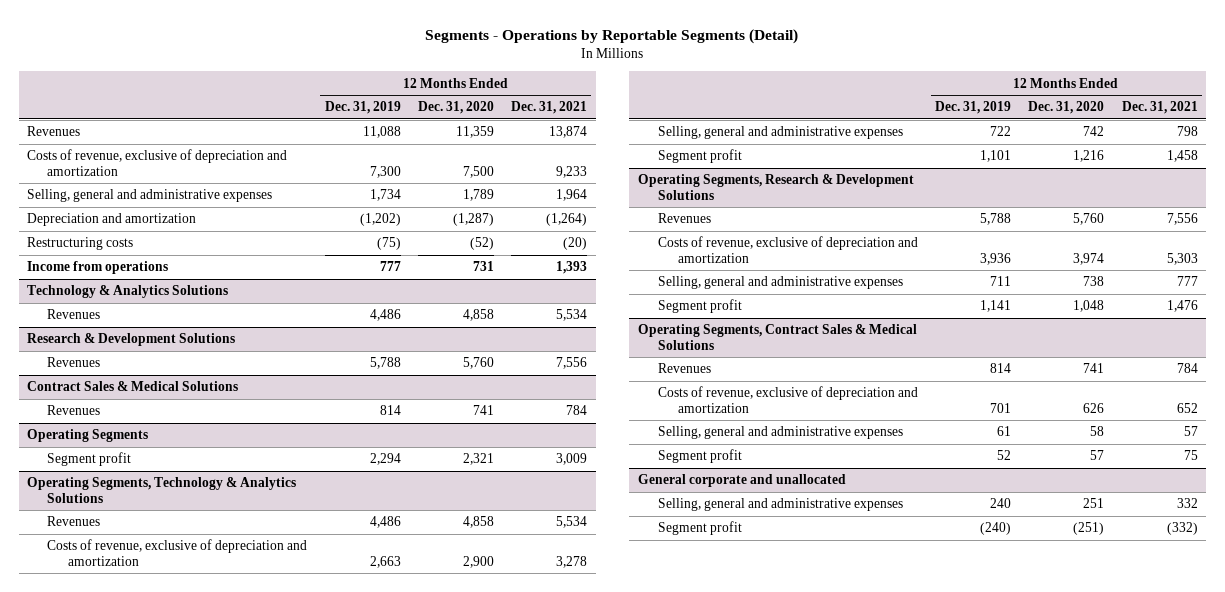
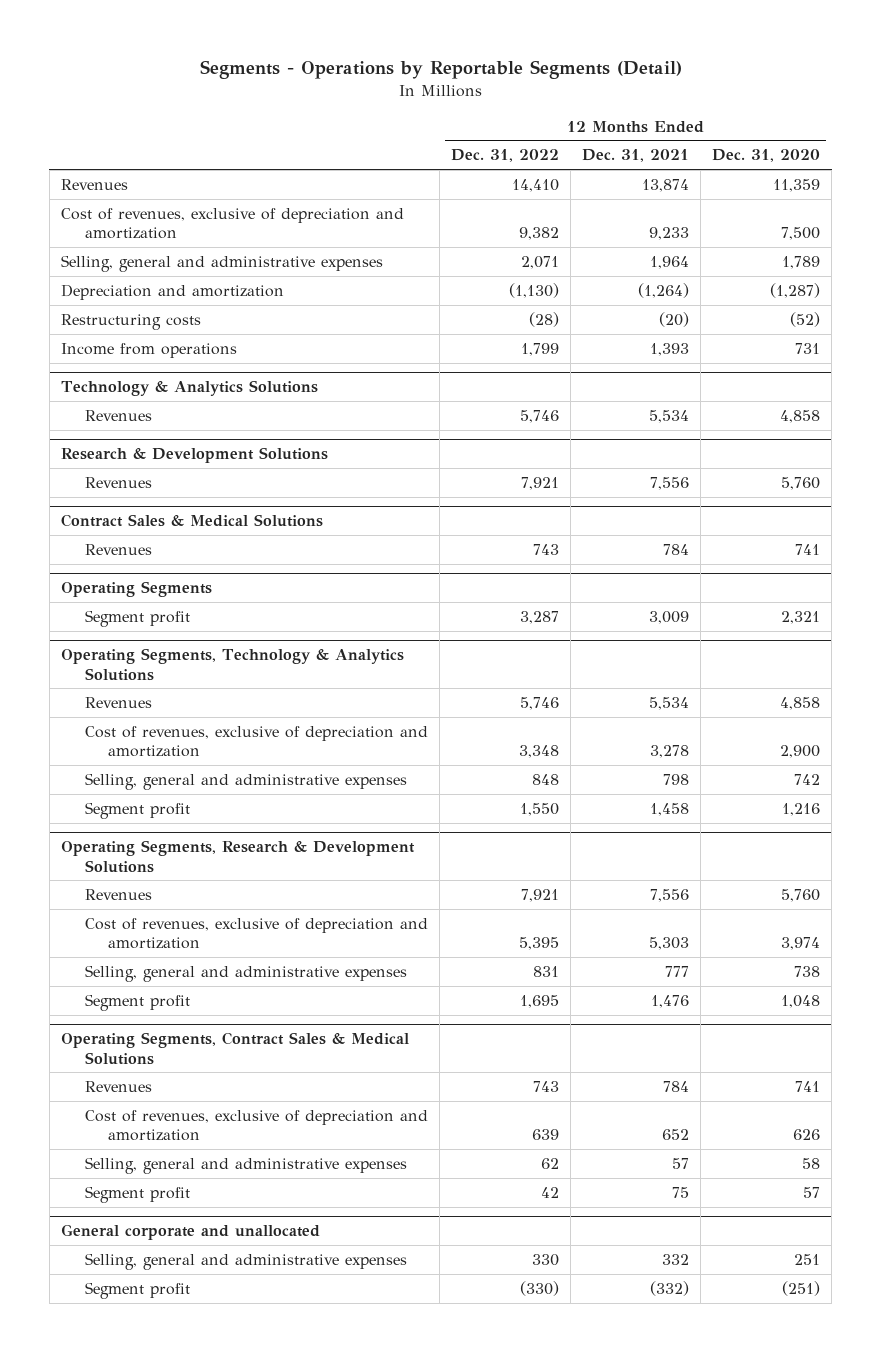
[324,101,401,115] Dec. 31, 2019 -> none
none -> [450,149,559,163] Dec. 31, 2022
[27,149,288,176] Costs of revenue, exclusive of depreciation and amortization -> [61,207,405,240] Cost of revenues, exclusive of depreciation and amortization
[47,539,308,566] Costs of revenue, exclusive of depreciation and amortization -> [84,725,428,758] Cost of revenues, exclusive of depreciation and amortization
[658,236,919,263] Costs of revenue, exclusive of depreciation and amortization -> [84,917,428,950] Cost of revenues, exclusive of depreciation and amortization
[658,386,919,413] Costs of revenue, exclusive of depreciation and amortization -> [84,1109,428,1142] Cost of revenues, exclusive of depreciation and amortization

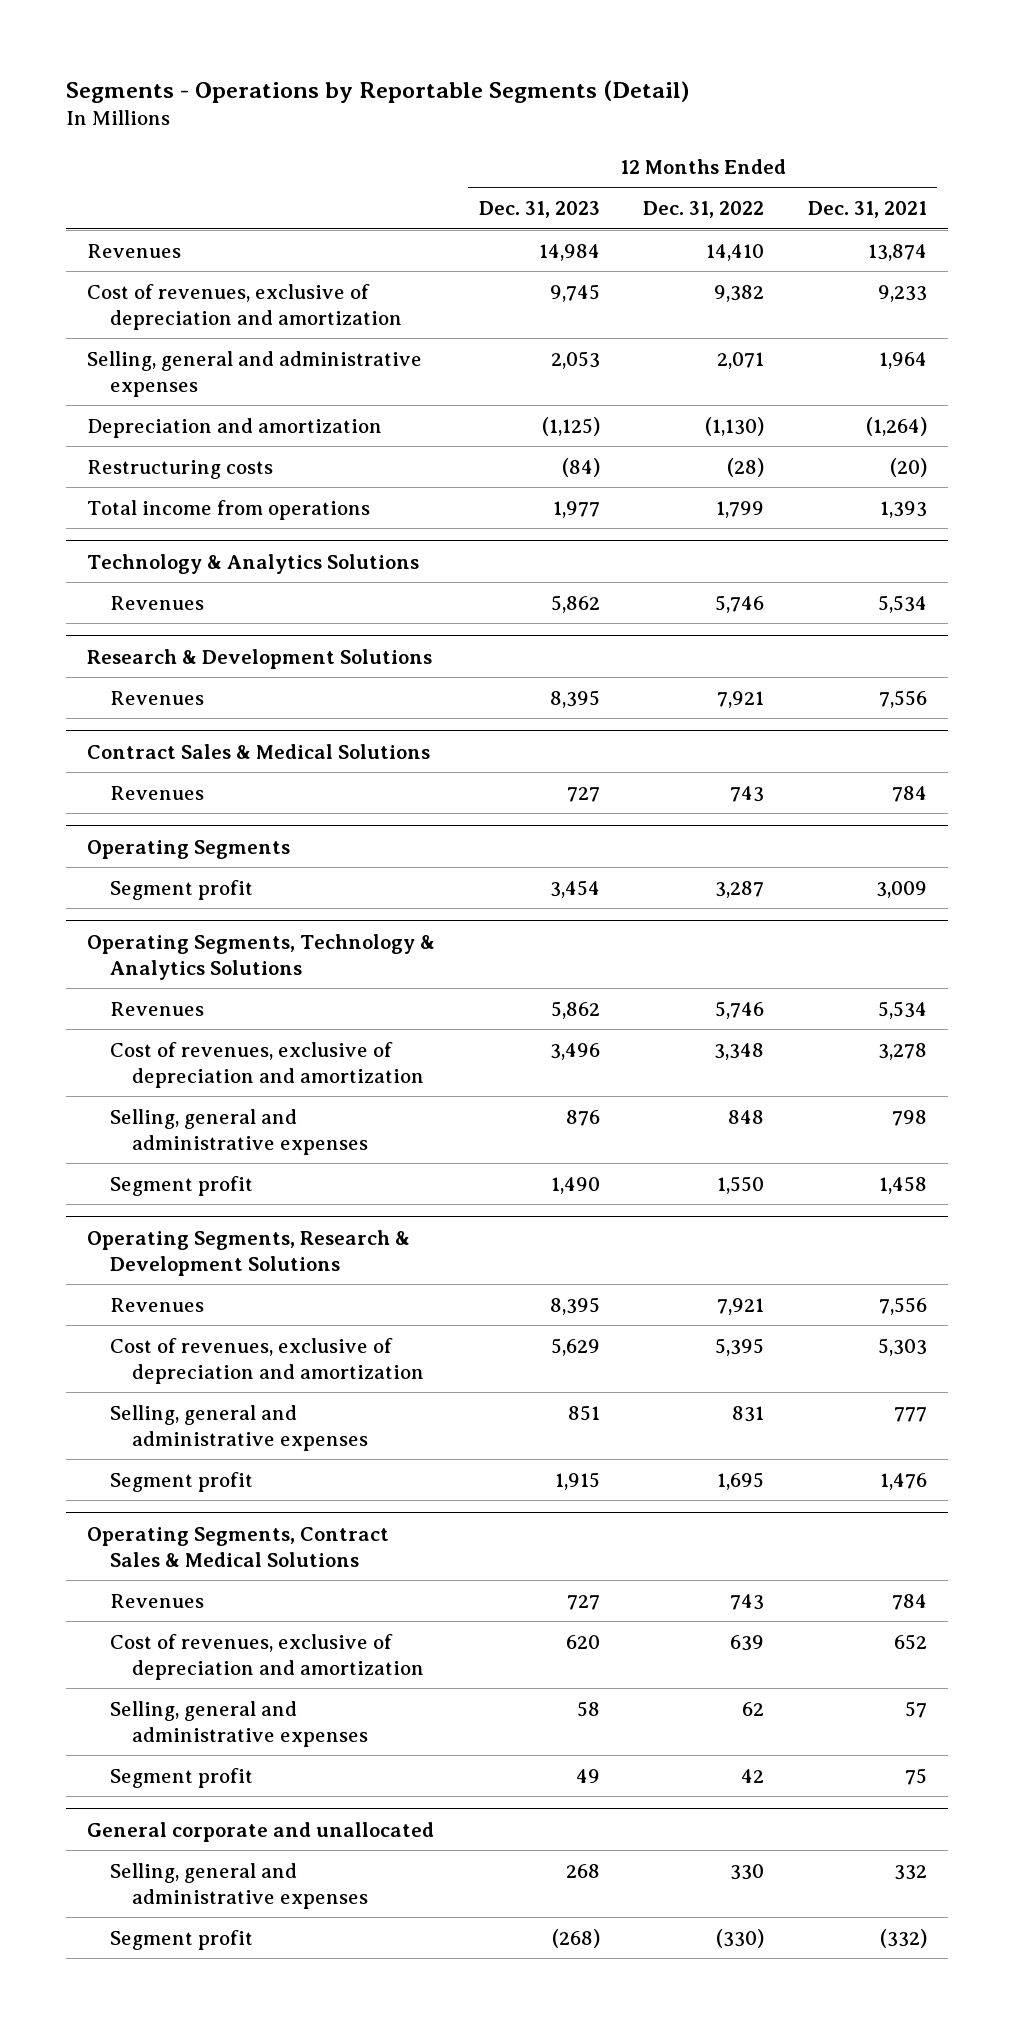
[712,149,821,163] Dec. 31, 2020 -> none
none -> [478,201,600,219] Dec. 31, 2023
[61,342,238,358] Income from operations -> [87,499,371,520] Total income from operations

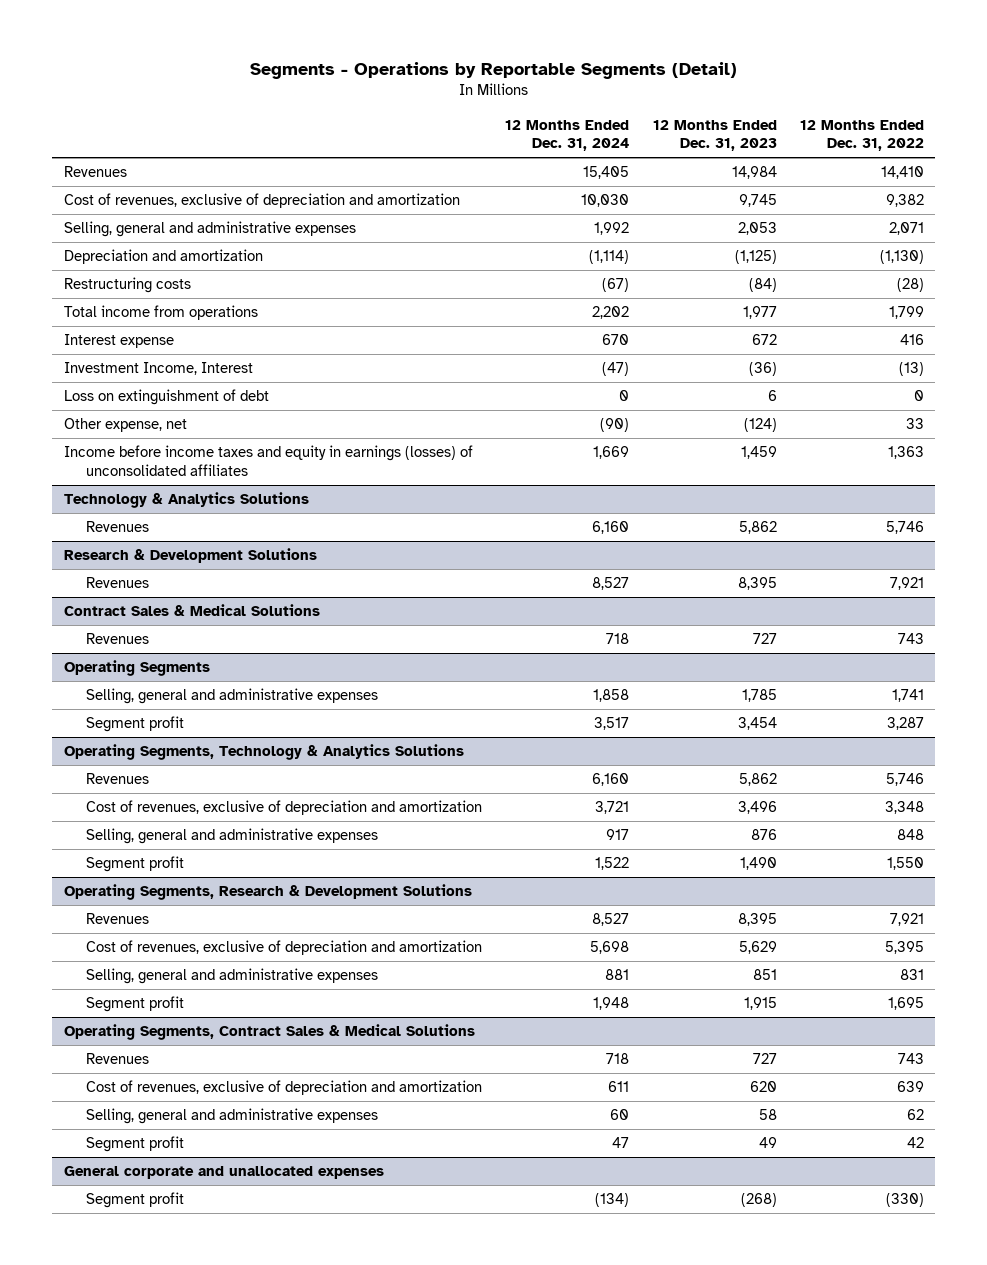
[807,201,927,219] Dec. 31, 2021 -> none
none -> [505,119,630,152] 12 Months Ended Dec. 31, 2024
none -> [63,334,174,349] Interest expense
none -> [63,362,253,376] Investment Income, Interest
none -> [63,389,269,406] Loss on extinguishment of debt
none -> [63,418,187,433] Other expense, net
none -> [63,445,473,476] Income before income taxes and equity in earnings (losses) of unconsolidated affiliates
none -> [86,688,379,705] Selling, general and administrative expenses
[109,1862,369,1909] Selling, general and administrative expenses -> none
[87,1821,435,1842] General corporate and unallocated -> [63,1166,384,1180] General corporate and unallocated expenses

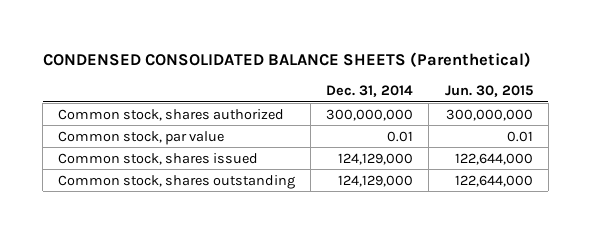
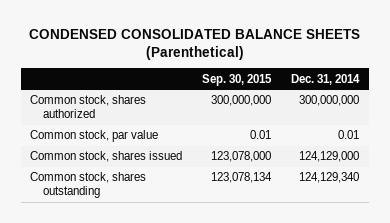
[444,85,533,98] Jun. 30, 2015 -> none
none -> [202,73,273,86] Sep. 30, 2015
[338,174,414,187] 124,129,000 -> [299,172,360,184] 124,129,340

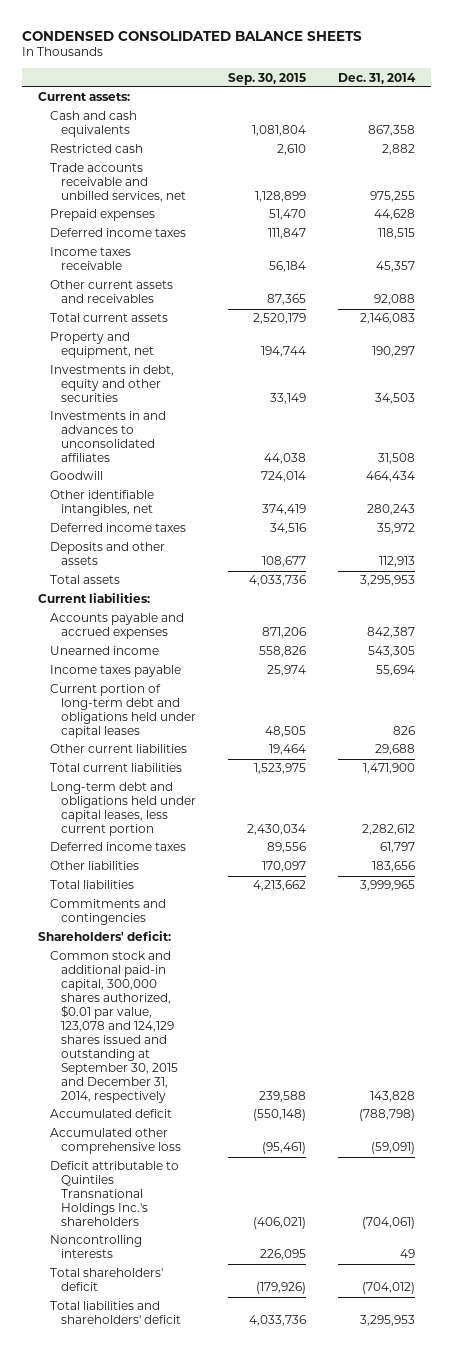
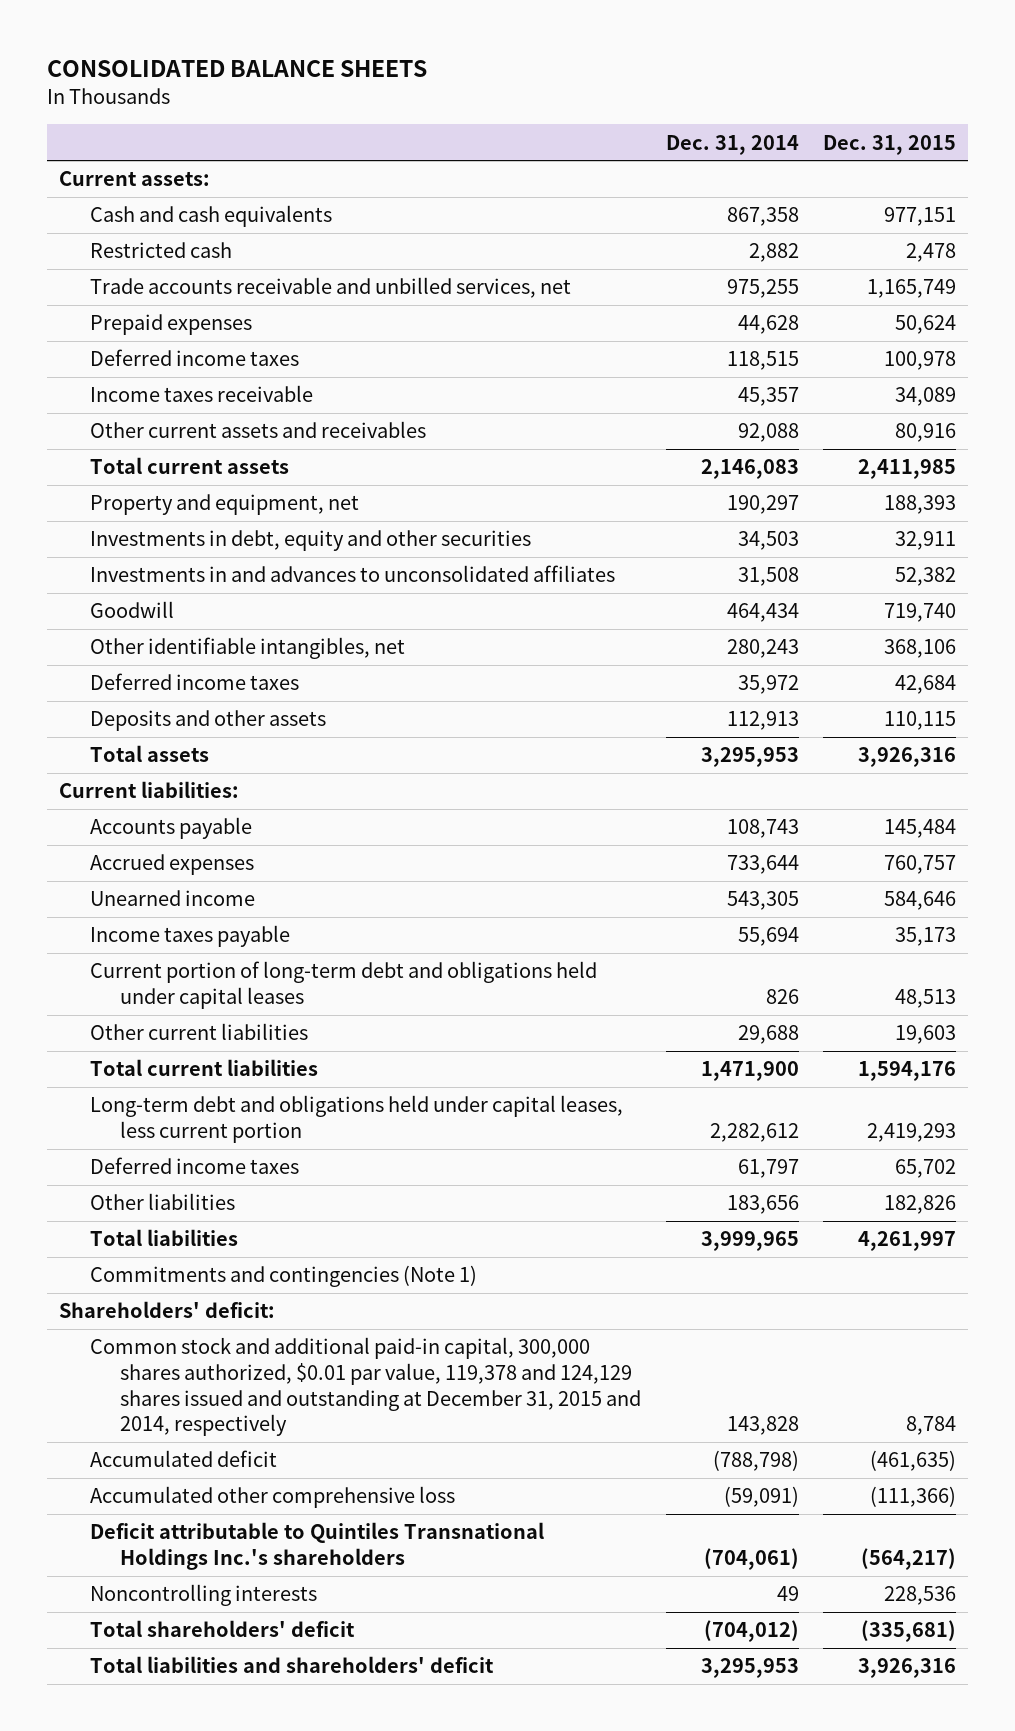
[22,30,363,41] CONDENSED CONSOLIDATED BALANCE SHEETS -> [46,60,427,78] CONSOLIDATED BALANCE SHEETS
[228,72,307,85] Sep. 30, 2015 -> none
none -> [823,134,957,155] Dec. 31, 2015
[49,613,184,640] Accounts payable and accrued expenses -> none
none -> [89,817,252,840] Accounts payable
none -> [89,854,254,876] Accrued expenses
[49,899,166,926] Commitments and contingencies -> [89,1265,477,1288] Commitments and contingencies (Note 1)
[49,951,179,1103] Common stock and additional paid-in capital, 300,000 shares authorized, $0.01 par value, 123,078 and 124,129 shares issued and outstanding at September 30, 2015 and December 31, 2014, respectively -> [89,1337,642,1437] Common stock and additional paid-in capital, 300,000 shares authorized, $0.01 par value, 119,378 and 124,129 shares issued and outstanding at December 31, 2015 and 2014, respectively

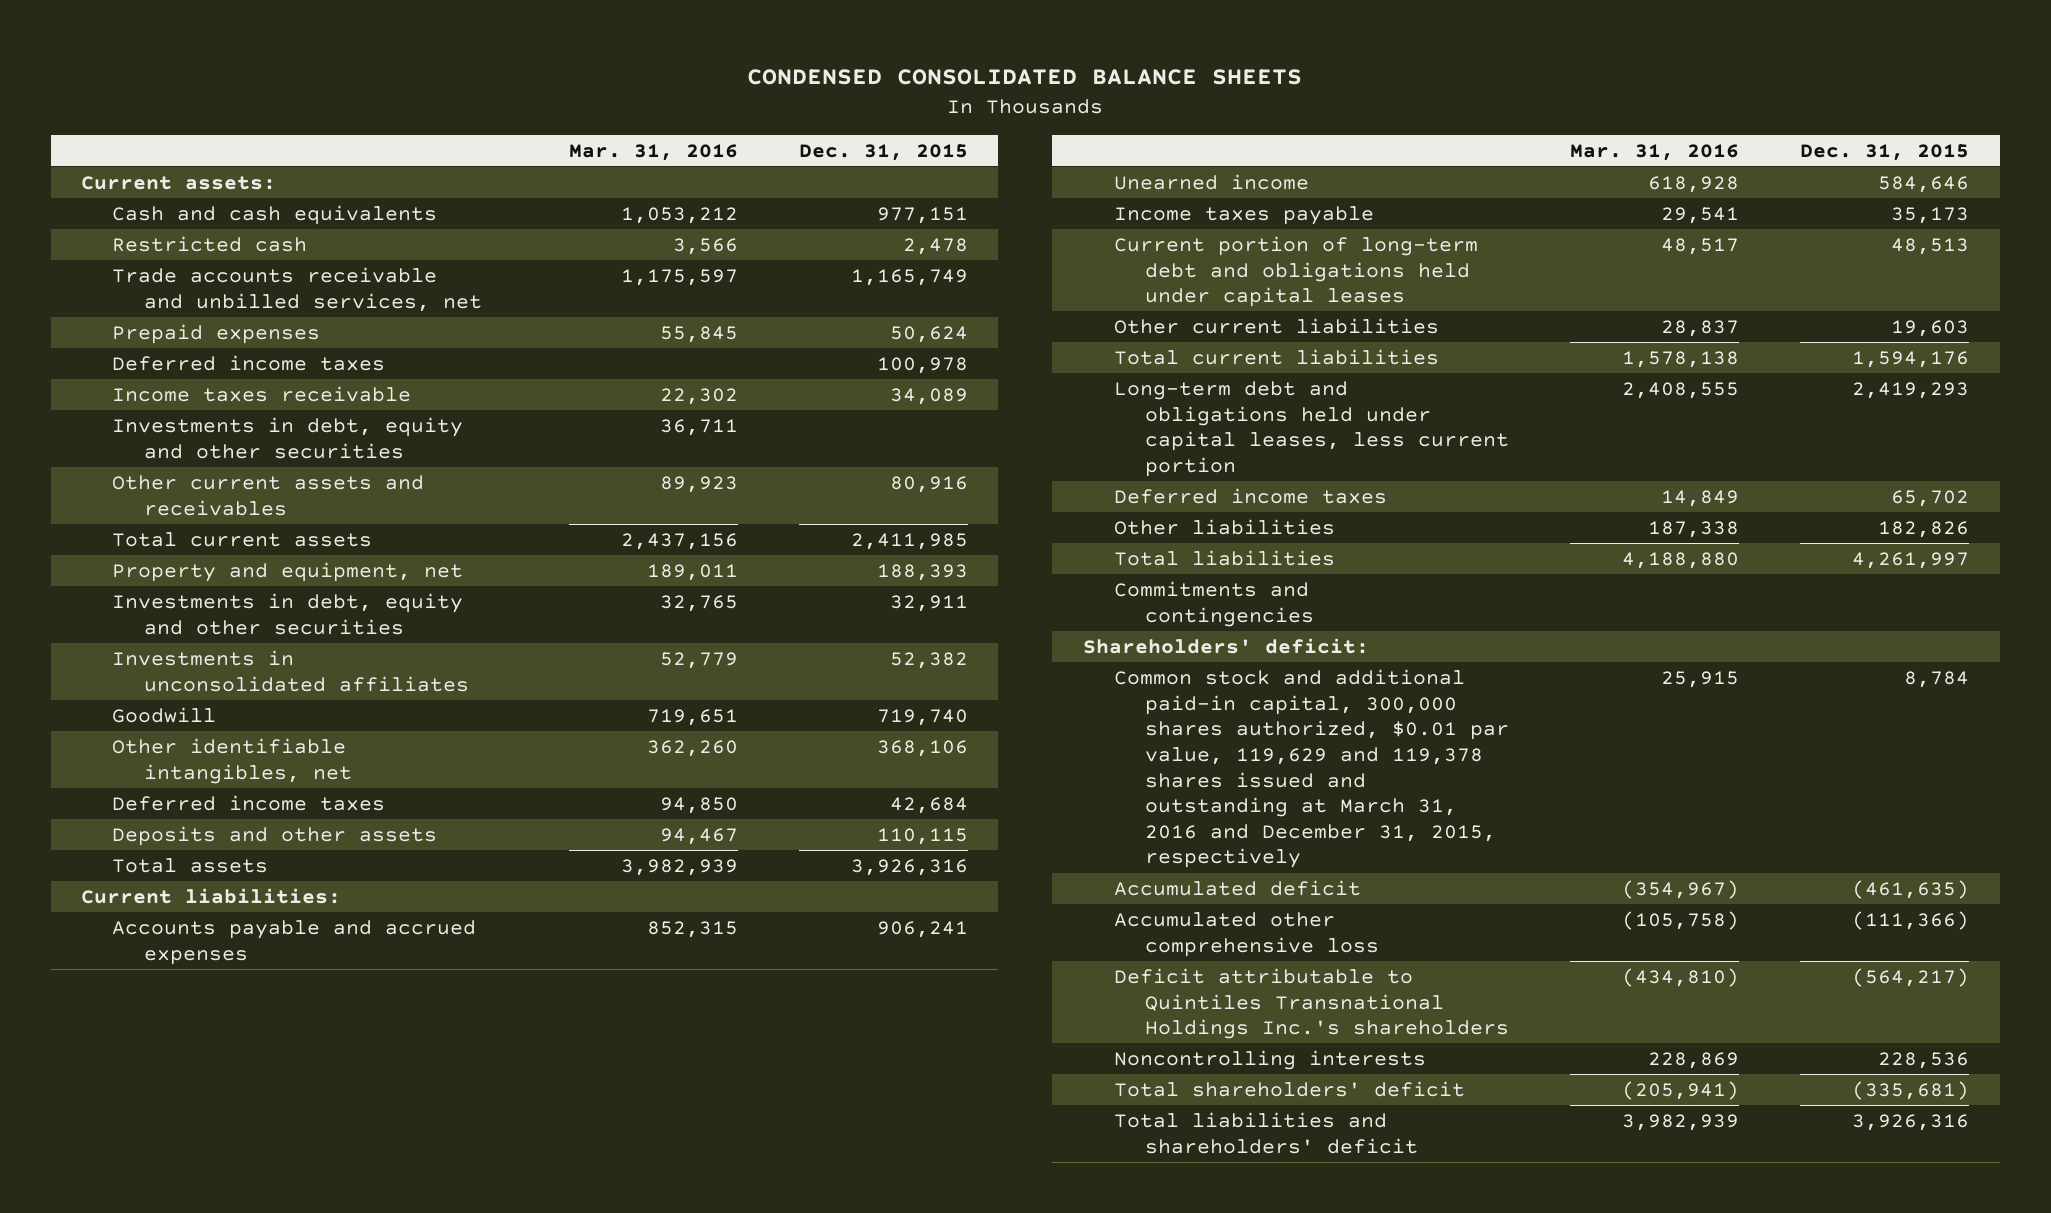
[46,60,427,78] CONSOLIDATED BALANCE SHEETS -> [747,69,1303,86] CONDENSED CONSOLIDATED BALANCE SHEETS
[665,134,799,155] Dec. 31, 2014 -> none
none -> [568,143,738,161] Mar. 31, 2016
none -> [112,416,464,459] Investments in debt, equity and other securities
[89,565,615,583] Investments in and advances to unconsolidated affiliates -> [112,649,469,692] Investments in unconsolidated affiliates
[89,817,252,840] Accounts payable -> none
[89,854,254,876] Accrued expenses -> none
none -> [112,919,477,965] Accounts payable and accrued expenses
[89,1265,477,1288] Commitments and contingencies (Note 1) -> [1113,580,1315,627] Commitments and contingencies
[89,1337,642,1437] Common stock and additional paid-in capital, 300,000 shares authorized, $0.01 par value, 119,378 and 124,129 shares issued and outstanding at December 31, 2015 and 2014, respectively -> [1113,668,1510,869] Common stock and additional paid-in capital, 300,000 shares authorized, $0.01 par value, 119,629 and 119,378 shares issued and outstanding at March 31, 2016 and December 31, 2015, respectively

